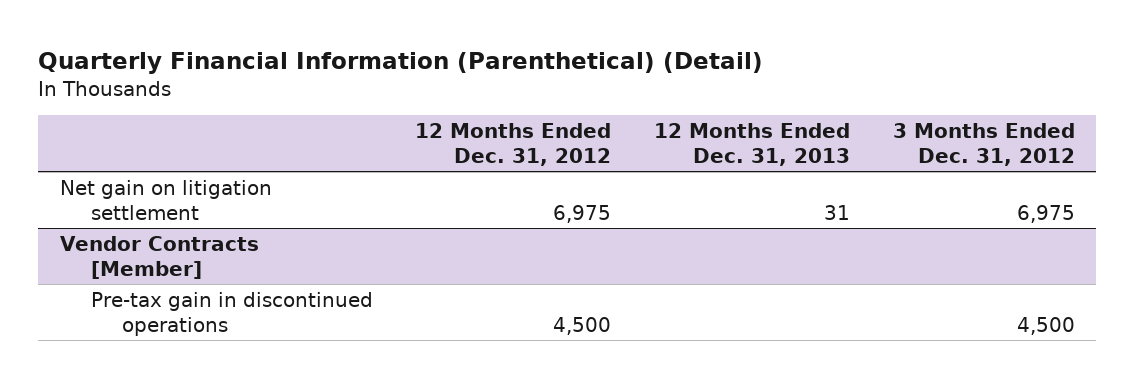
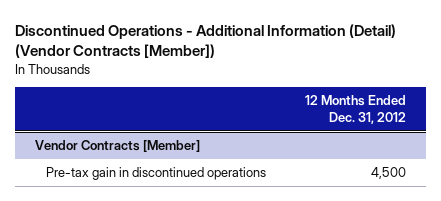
[38,51,764,74] Quarterly Financial Information (Parenthetical) (Detail) -> [15,23,397,58] Discontinued Operations - Additional Information (Detail) (Vendor Contracts [Member])
[653,122,850,166] 12 Months Ended Dec. 31, 2013 -> none
[892,122,1075,166] 3 Months Ended Dec. 31, 2012 -> none
[59,179,272,220] Net gain on litigation settlement -> none

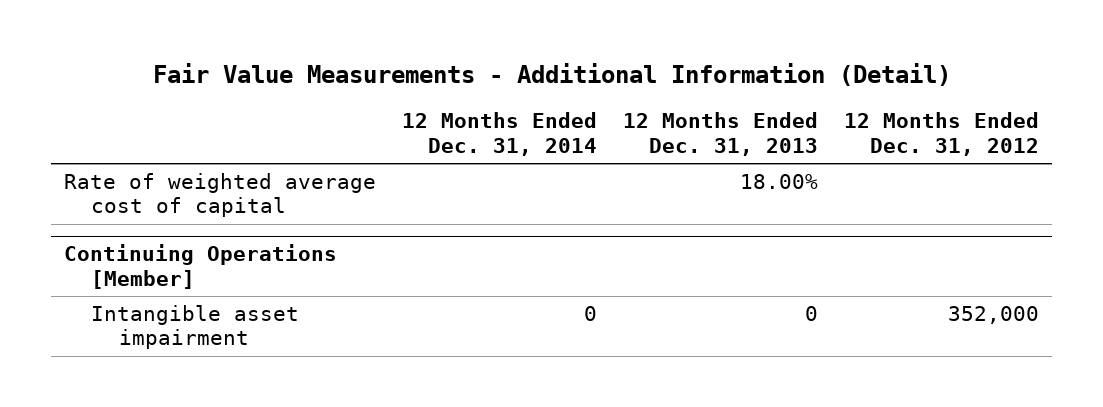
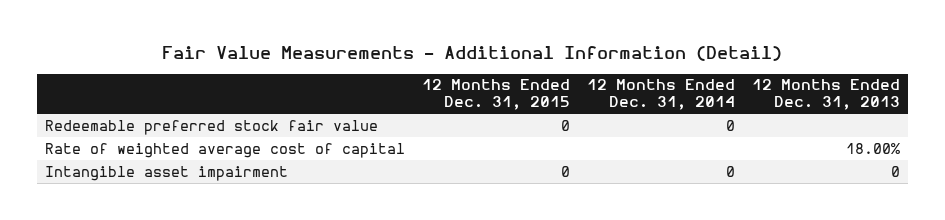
[844,112,1040,156] 12 Months Ended Dec. 31, 2012 -> none
none -> [421,79,570,111] 12 Months Ended Dec. 31, 2015
none -> [45,119,379,135] Redeemable preferred stock fair value
[64,244,338,289] Continuing Operations [Member] -> none

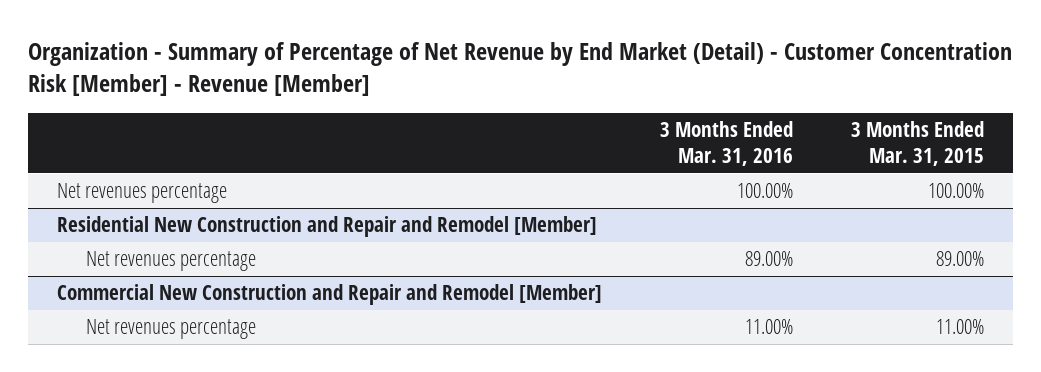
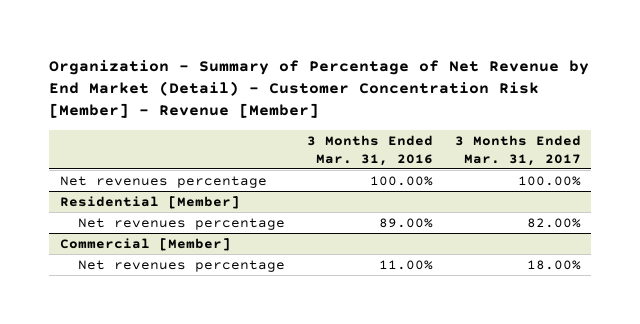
[851,121,985,166] 3 Months Ended Mar. 31, 2015 -> none
none -> [454,134,581,166] 3 Months Ended Mar. 31, 2017
[57,216,598,238] Residential New Construction and Repair and Remodel [Member] -> [59,195,240,209] Residential [Member]
[57,284,603,306] Commercial New Construction and Repair and Remodel [Member] -> [59,237,231,251] Commercial [Member]

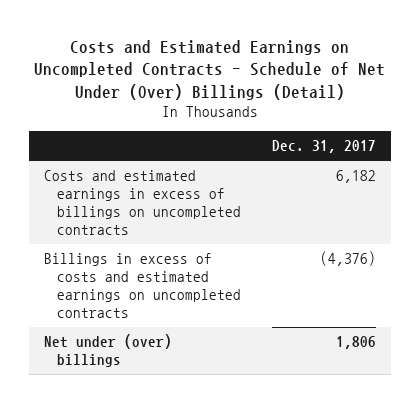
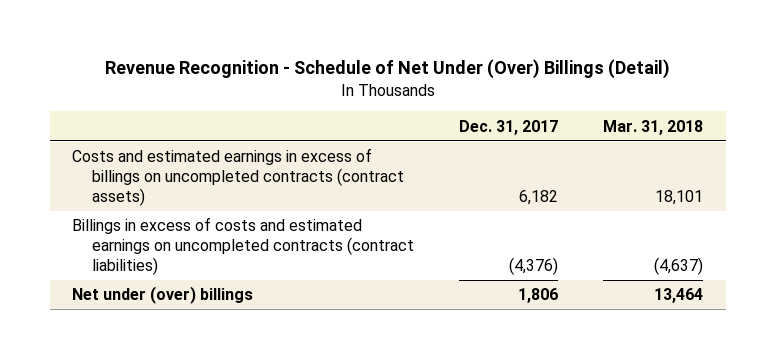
[34,39,386,100] Costs and Estimated Earnings on Uncompleted Contracts - Schedule of Net Under (Over) Billings (Detail) -> [104,59,670,80] Revenue Recognition - Schedule of Net Under (Over) Billings (Detail)
none -> [603,119,704,135] Mar. 31, 2018
[44,170,242,236] Costs and estimated earnings in excess of billings on uncompleted contracts -> [72,148,404,207] Costs and estimated earnings in excess of billings on uncompleted contracts (contract assets)
[44,253,242,319] Billings in excess of costs and estimated earnings on uncompleted contracts -> [72,217,414,276] Billings in excess of costs and estimated earnings on uncompleted contracts (contract liabilities)

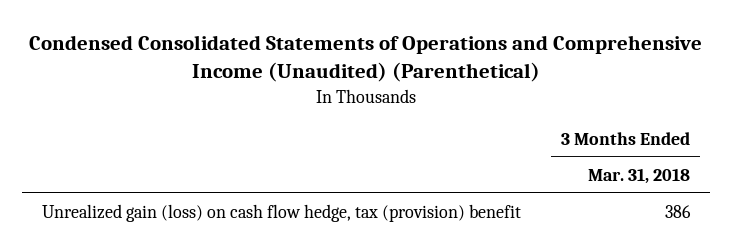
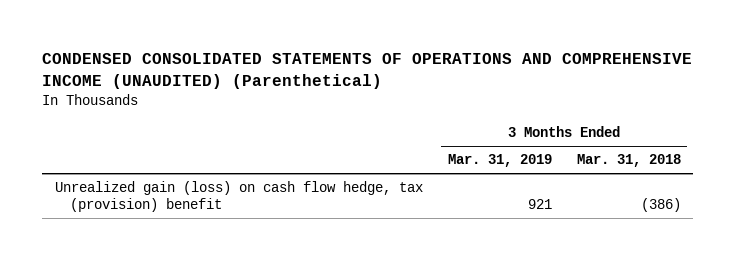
[29,34,703,83] Condensed Consolidated Statements of Operations and Comprehensive Income (Unaudited) (Parenthetical) -> [42,52,693,89] CONDENSED CONSOLIDATED STATEMENTS OF OPERATIONS AND COMPREHENSIVE INCOME (UNAUDITED) (Parenthetical)
none -> [447,154,552,168] Mar. 31, 2019
[665,205,692,219] 386 -> [640,197,681,212] (386)

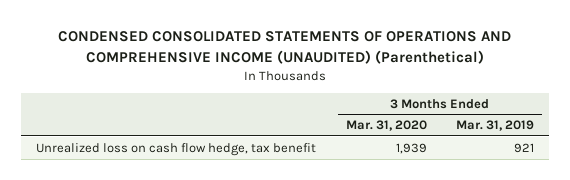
[576,154,681,168] Mar. 31, 2018 -> none
none -> [345,120,427,132] Mar. 31, 2020
[54,181,423,212] Unrealized gain (loss) on cash flow hedge, tax (provision) benefit -> [35,142,316,156] Unrealized loss on cash flow hedge, tax benefit

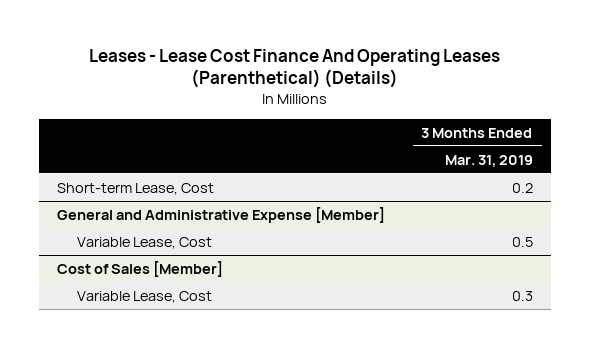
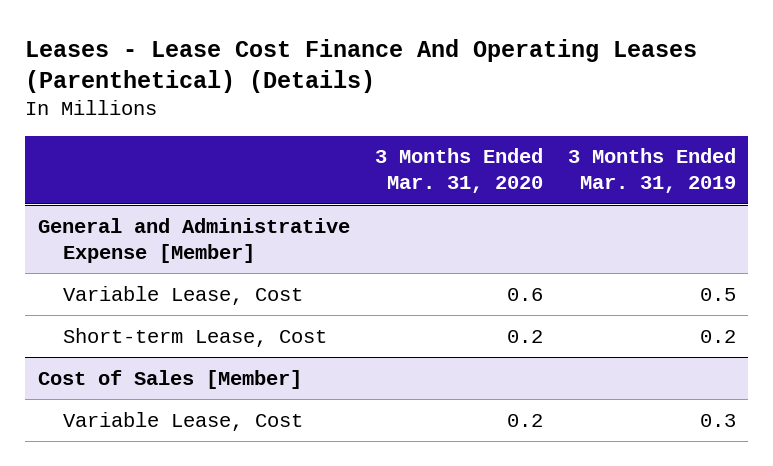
none -> [374,148,543,194] 3 Months Ended Mar. 31, 2020
[57,182,215,195] Short-term Lease, Cost -> none
none -> [63,327,328,347] Short-term Lease, Cost

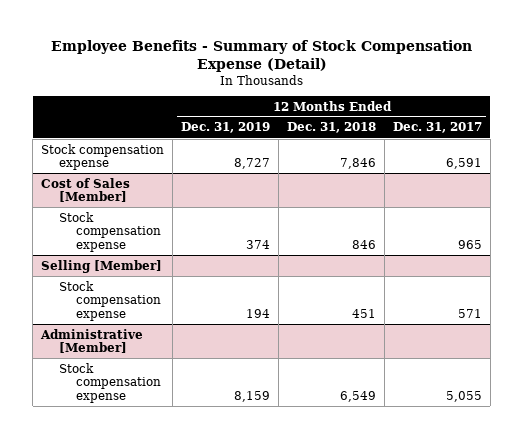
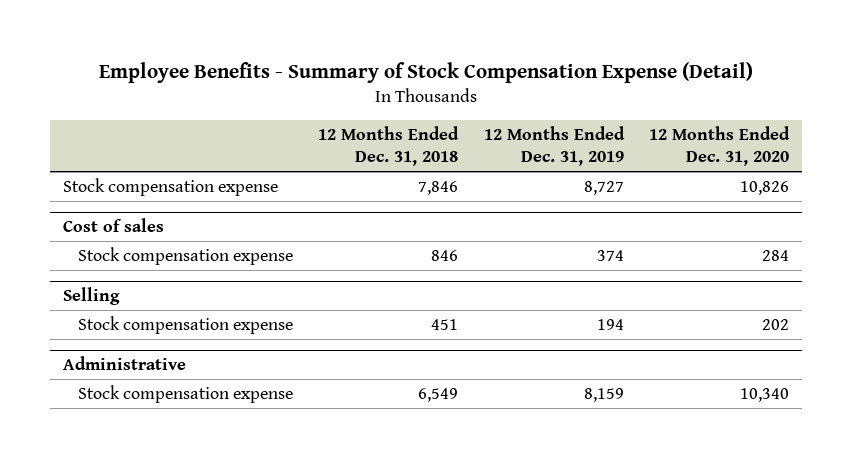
[392,122,482,134] Dec. 31, 2017 -> none
none -> [649,126,791,167] 12 Months Ended Dec. 31, 2020
[41,177,131,203] Cost of Sales [Member] -> [62,218,164,233] Cost of sales
[41,259,163,273] Selling [Member] -> [62,287,120,306] Selling
[40,328,144,354] Administrative [Member] -> [62,356,186,371] Administrative

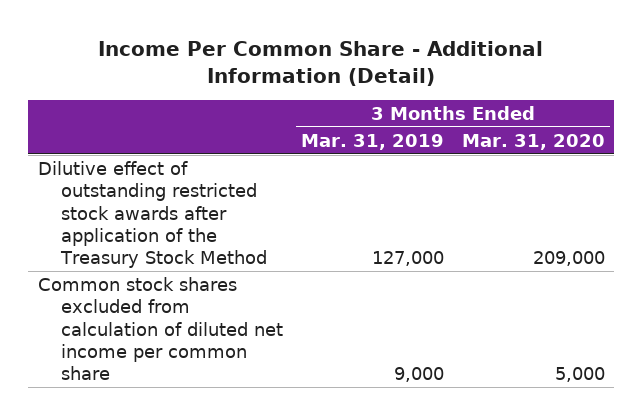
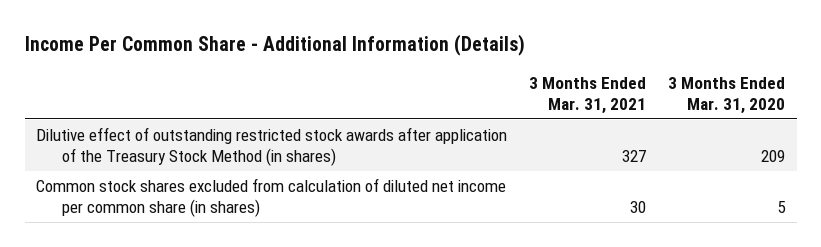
[98,40,544,86] Income Per Common Share - Additional Information (Detail) -> [24,33,525,56] Income Per Common Share - Additional Information (Details)
[300,133,444,150] Mar. 31, 2019 -> none
none -> [529,76,647,114] 3 Months Ended Mar. 31, 2021
[37,160,267,269] Dilutive effect of outstanding restricted stock awards after application of the Treasury Stock Method -> [35,127,507,167] Dilutive effect of outstanding restricted stock awards after application of the Treasury Stock Method (in shares)
[533,251,606,267] 209,000 -> [761,150,786,163] 209
[37,276,283,381] Common stock shares excluded from calculation of diluted net income per common share -> [35,178,506,218] Common stock shares excluded from calculation of diluted net income per common share (in shares)
[555,367,606,383] 5,000 -> [777,201,787,214] 5

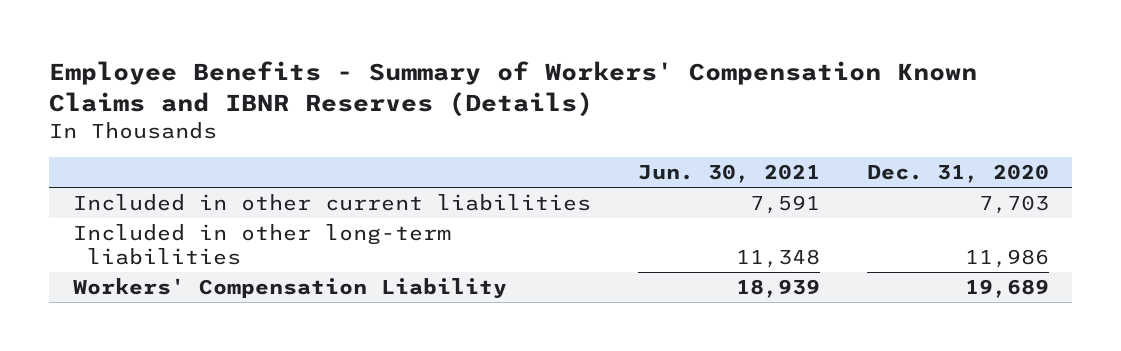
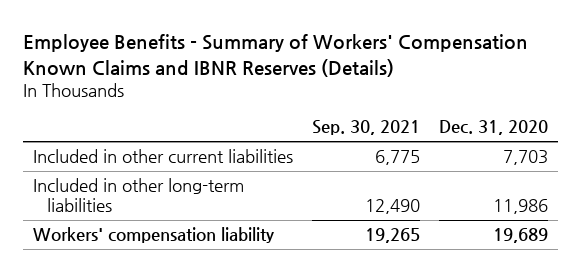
[637,164,820,184] Jun. 30, 2021 -> none
none -> [312,120,421,136] Sep. 30, 2021
[72,277,507,299] Workers' Compensation Liability -> [32,227,274,244] Workers' compensation liability

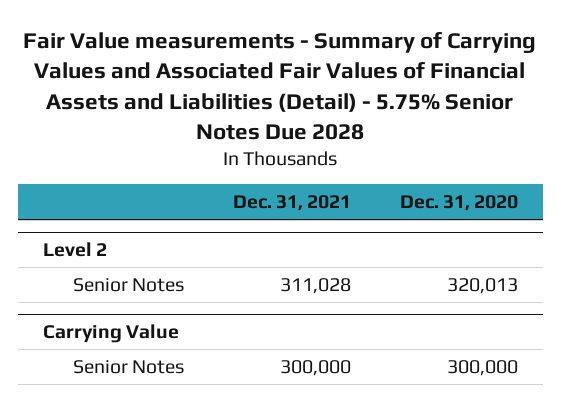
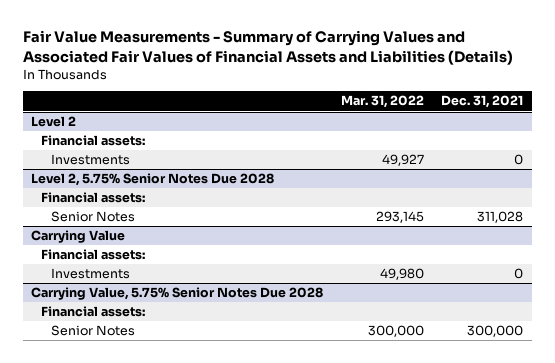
[23,32,537,140] Fair Value measurements - Summary of Carrying Values and Associated Fair Values of Financial Assets and Liabilities (Detail) - 5.75% Senior Notes Due 2028 -> [22,30,513,65] Fair Value Measurements - Summary of Carrying Values and Associated Fair Values of Financial Assets and Liabilities (Details)
[400,195,519,212] Dec. 31, 2020 -> none
none -> [340,95,424,109] Mar. 31, 2022
none -> [40,135,145,147] Financial assets:
none -> [50,154,130,166] Investments
none -> [31,173,275,187] Level 2, 5.75% Senior Notes Due 2028
none -> [40,192,145,204] Financial assets:
none -> [40,249,145,261] Financial assets:
none -> [50,268,130,280] Investments
none -> [31,287,324,301] Carrying Value, 5.75% Senior Notes Due 2028
none -> [40,306,145,318] Financial assets:

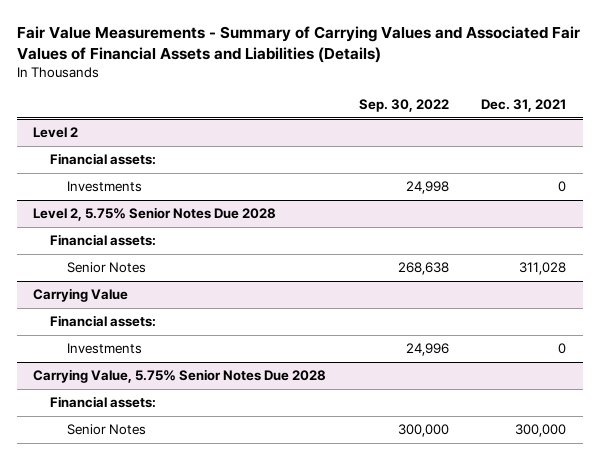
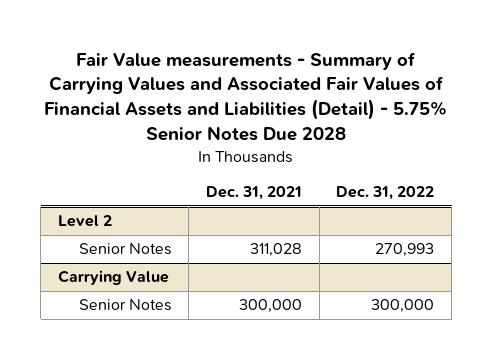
[17,26,581,64] Fair Value Measurements - Summary of Carrying Values and Associated Fair Values of Financial Assets and Liabilities (Details) -> [44,51,449,142] Fair Value measurements - Summary of Carrying Values and Associated Fair Values of Financial Assets and Liabilities (Detail) - 5.75% Senior Notes Due 2028
[358,99,449,113] Sep. 30, 2022 -> none
none -> [336,186,435,201] Dec. 31, 2022
[50,153,157,166] Financial assets: -> none
[67,181,143,193] Investments -> none
[33,207,277,222] Level 2, 5.75% Senior Notes Due 2028 -> none
[50,234,157,247] Financial assets: -> none
[50,315,157,328] Financial assets: -> none
[67,343,143,355] Investments -> none
[33,369,327,384] Carrying Value, 5.75% Senior Notes Due 2028 -> none
[50,396,157,409] Financial assets: -> none

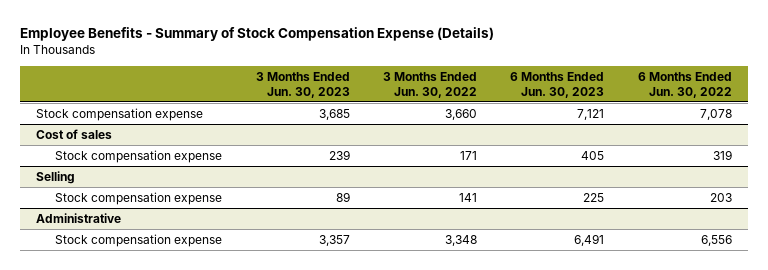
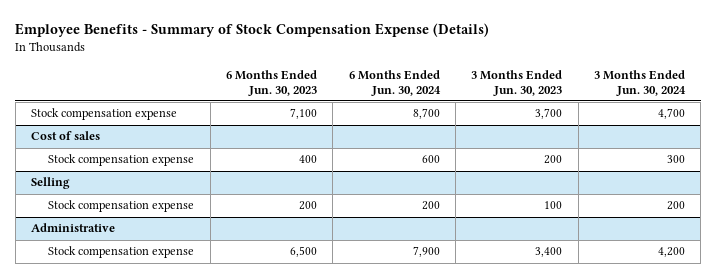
[383,72,478,98] 3 Months Ended Jun. 30, 2022 -> none
[637,72,732,98] 6 Months Ended Jun. 30, 2022 -> none
none -> [348,69,441,96] 6 Months Ended Jun. 30, 2024
none -> [593,69,686,96] 3 Months Ended Jun. 30, 2024
[318,108,350,120] 3,685 -> [535,108,563,120] 3,700
[577,108,605,120] 7,121 -> [290,108,318,120] 7,100
[328,149,350,160] 239 -> [544,155,563,165] 200
[581,150,605,160] 405 -> [299,155,318,164] 400
[335,191,350,202] 89 -> [544,201,563,210] 100
[583,192,605,202] 225 -> [299,201,318,211] 200
[318,234,350,246] 3,357 -> [535,247,563,258] 3,400
[574,233,605,246] 6,491 -> [290,246,318,258] 6,500

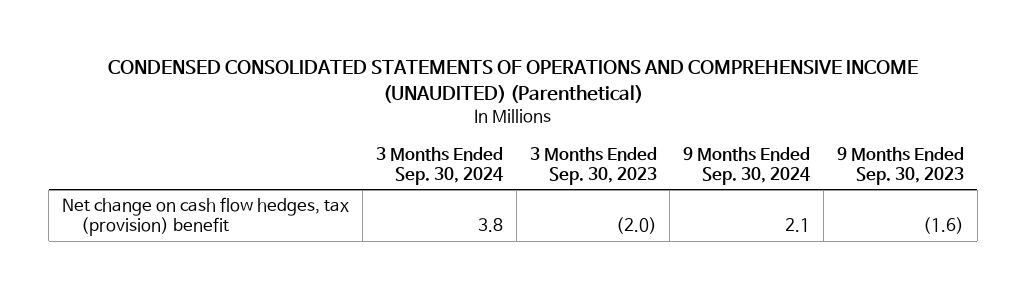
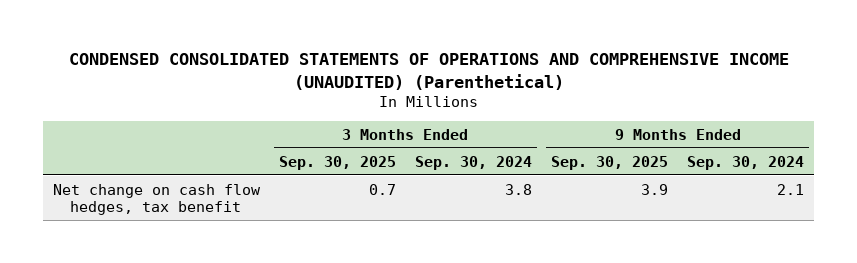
[529,146,657,186] 3 Months Ended Sep. 30, 2023 -> none
[837,146,965,186] 9 Months Ended Sep. 30, 2023 -> none
none -> [278,155,396,170] Sep. 30, 2025
none -> [551,155,669,170] Sep. 30, 2025
[62,197,350,237] Net change on cash flow hedges, tax (provision) benefit -> [52,183,261,215] Net change on cash flow hedges, tax benefit

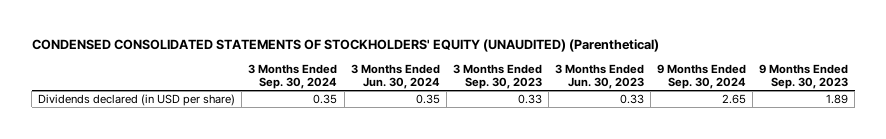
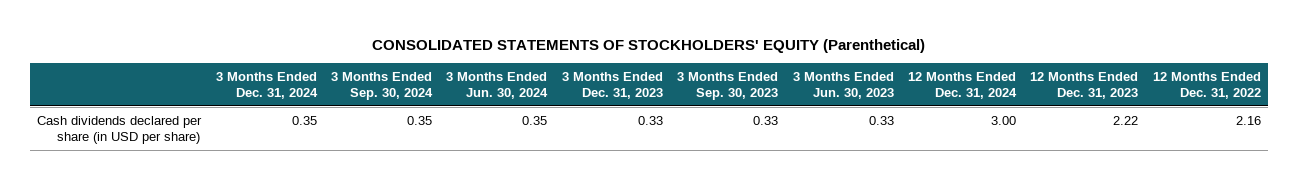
[31,39,659,53] CONDENSED CONSOLIDATED STATEMENTS OF STOCKHOLDERS' EQUITY (UNAUDITED) (Parenthetical) -> [372,39,926,54] CONSOLIDATED STATEMENTS OF STOCKHOLDERS' EQUITY (Parenthetical)
[656,63,746,89] 9 Months Ended Sep. 30, 2024 -> none
[759,63,849,89] 9 Months Ended Sep. 30, 2023 -> none
none -> [215,71,318,100] 3 Months Ended Dec. 31, 2024
none -> [561,71,663,100] 3 Months Ended Dec. 31, 2023
none -> [908,71,1018,100] 12 Months Ended Dec. 31, 2024
none -> [1030,71,1139,100] 12 Months Ended Dec. 31, 2023
none -> [1152,71,1261,100] 12 Months Ended Dec. 31, 2022
[38,94,236,107] Dividends declared (in USD per share) -> [37,115,203,145] Cash dividends declared per share (in USD per share)

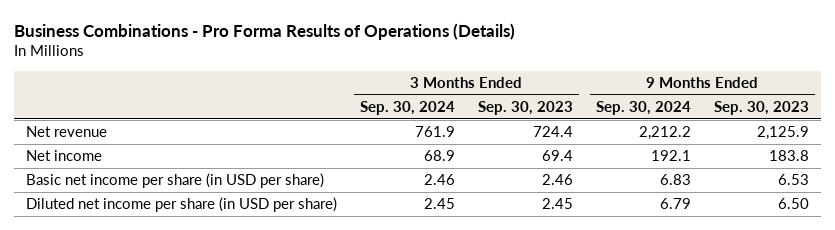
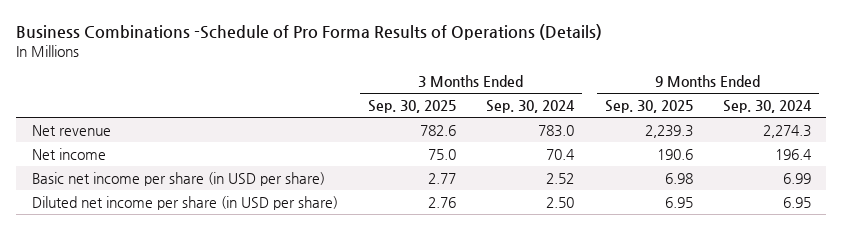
[14,22,516,40] Business Combinations - Pro Forma Results of Operations (Details) -> [16,24,603,41] Business Combinations -Schedule of Pro Forma Results of Operations (Details)
[477,101,573,116] Sep. 30, 2023 -> none
[713,101,809,116] Sep. 30, 2023 -> none
none -> [367,100,456,114] Sep. 30, 2025
none -> [604,100,693,114] Sep. 30, 2025
[414,126,455,138] 761.9 -> [538,124,575,137] 783.0
[638,126,691,141] 2,212.2 -> [762,124,811,138] 2,274.3
[423,150,455,162] 68.9 -> [546,148,576,160] 70.4
[650,150,691,162] 192.1 -> [774,148,812,160] 196.4
[423,174,455,186] 2.46 -> [546,172,575,184] 2.52
[659,174,691,186] 6.83 -> [782,172,811,184] 6.99
[423,198,455,210] 2.45 -> [546,196,575,208] 2.50
[659,198,691,210] 6.79 -> [782,196,811,208] 6.95

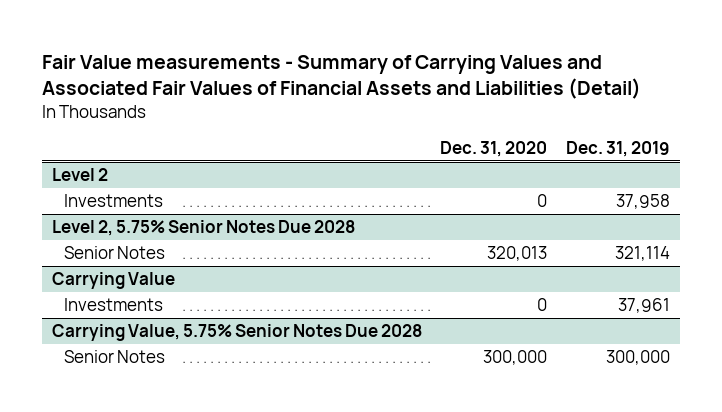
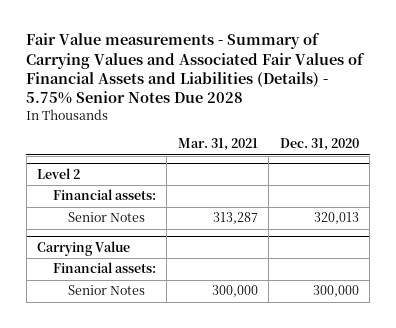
[42,54,642,99] Fair Value measurements - Summary of Carrying Values and Associated Fair Values of Financial Assets and Liabilities (Detail) -> [26,33,366,105] Fair Value measurements - Summary of Carrying Values and Associated Fair Values of Financial Assets and Liabilities (Details) - 5.75% Senior Notes Due 2028
[566,140,671,157] Dec. 31, 2019 -> none
none -> [177,138,258,152] Mar. 31, 2021
[64,194,164,208] Investments -> none
[51,220,355,237] Level 2, 5.75% Senior Notes Due 2028 -> none
none -> [52,189,156,201] Financial assets:
[64,298,164,312] Investments -> none
[51,324,422,342] Carrying Value, 5.75% Senior Notes Due 2028 -> none
none -> [52,262,156,274] Financial assets:

